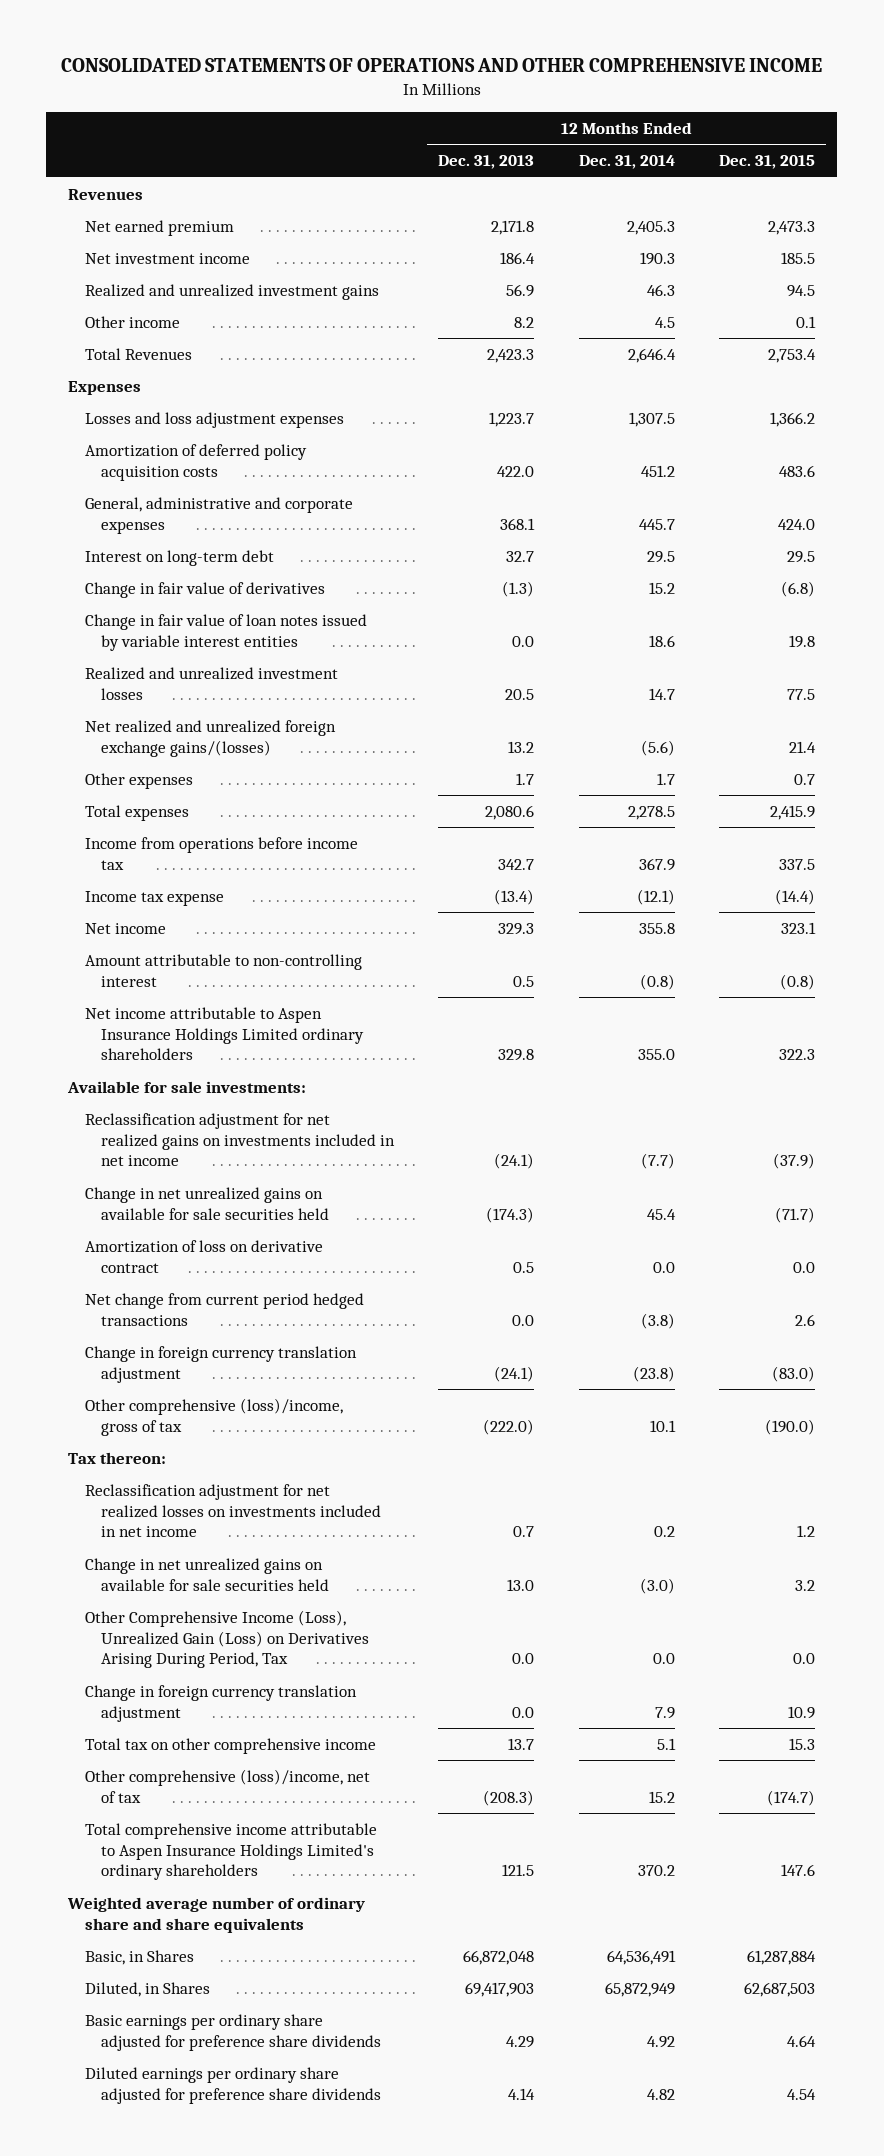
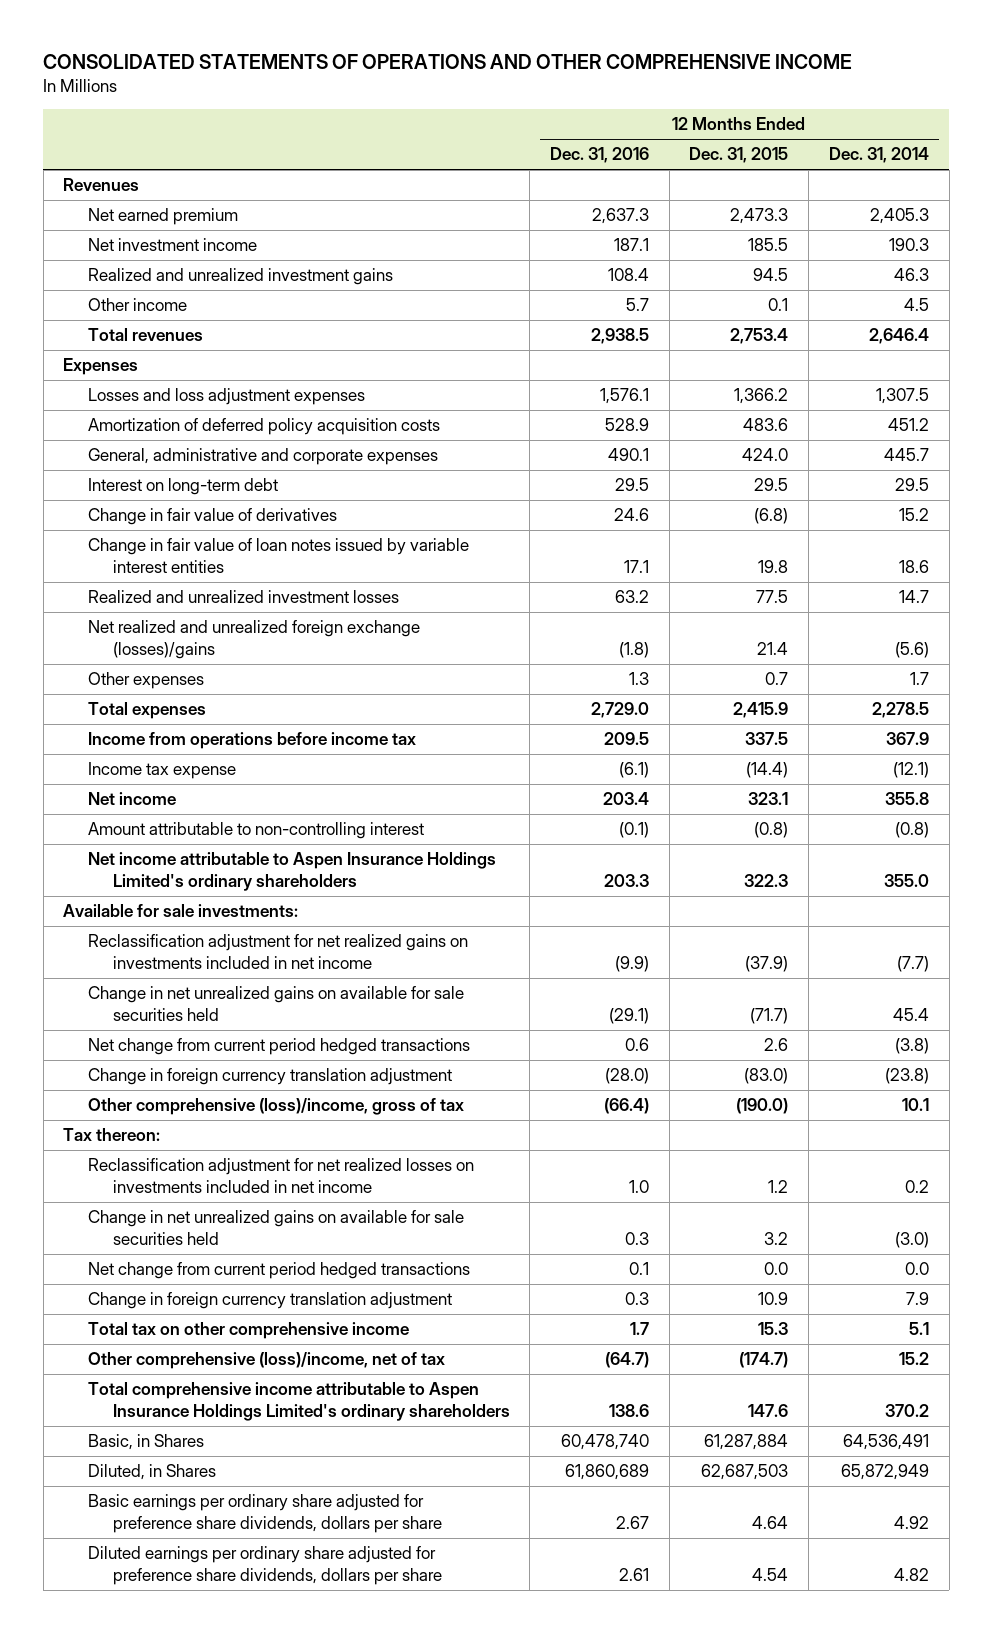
[438,155,535,170] Dec. 31, 2013 -> none
none -> [549,147,649,164] Dec. 31, 2016
[84,347,192,360] Total Revenues -> [87,328,203,342] Total revenues
[84,719,336,757] Net realized and unrealized foreign exchange gains/(losses) -> [87,620,420,659] Net realized and unrealized foreign exchange (losses)/gains
[84,1006,364,1061] Net income attributable to Aspen Insurance Holdings Limited ordinary shareholders -> [87,852,496,891] Net income attributable to Aspen Insurance Holdings Limited's ordinary shareholders
[84,1239,323,1273] Amortization of loss on derivative contract -> none
[84,1609,369,1669] Other Comprehensive Income (Loss), Unrealized Gain (Loss) on Derivatives Arising During Period, Tax -> [87,1262,470,1280] Net change from current period hedged transactions
[67,1896,366,1933] Weighted average number of ordinary share and share equivalents -> none
[84,2013,381,2051] Basic earnings per ordinary share adjusted for preference share dividends -> [87,1494,442,1533] Basic earnings per ordinary share adjusted for preference share dividends, dollars per share
[84,2066,381,2104] Diluted earnings per ordinary share adjusted for preference share dividends -> [87,1546,442,1585] Diluted earnings per ordinary share adjusted for preference share dividends, dollars per share

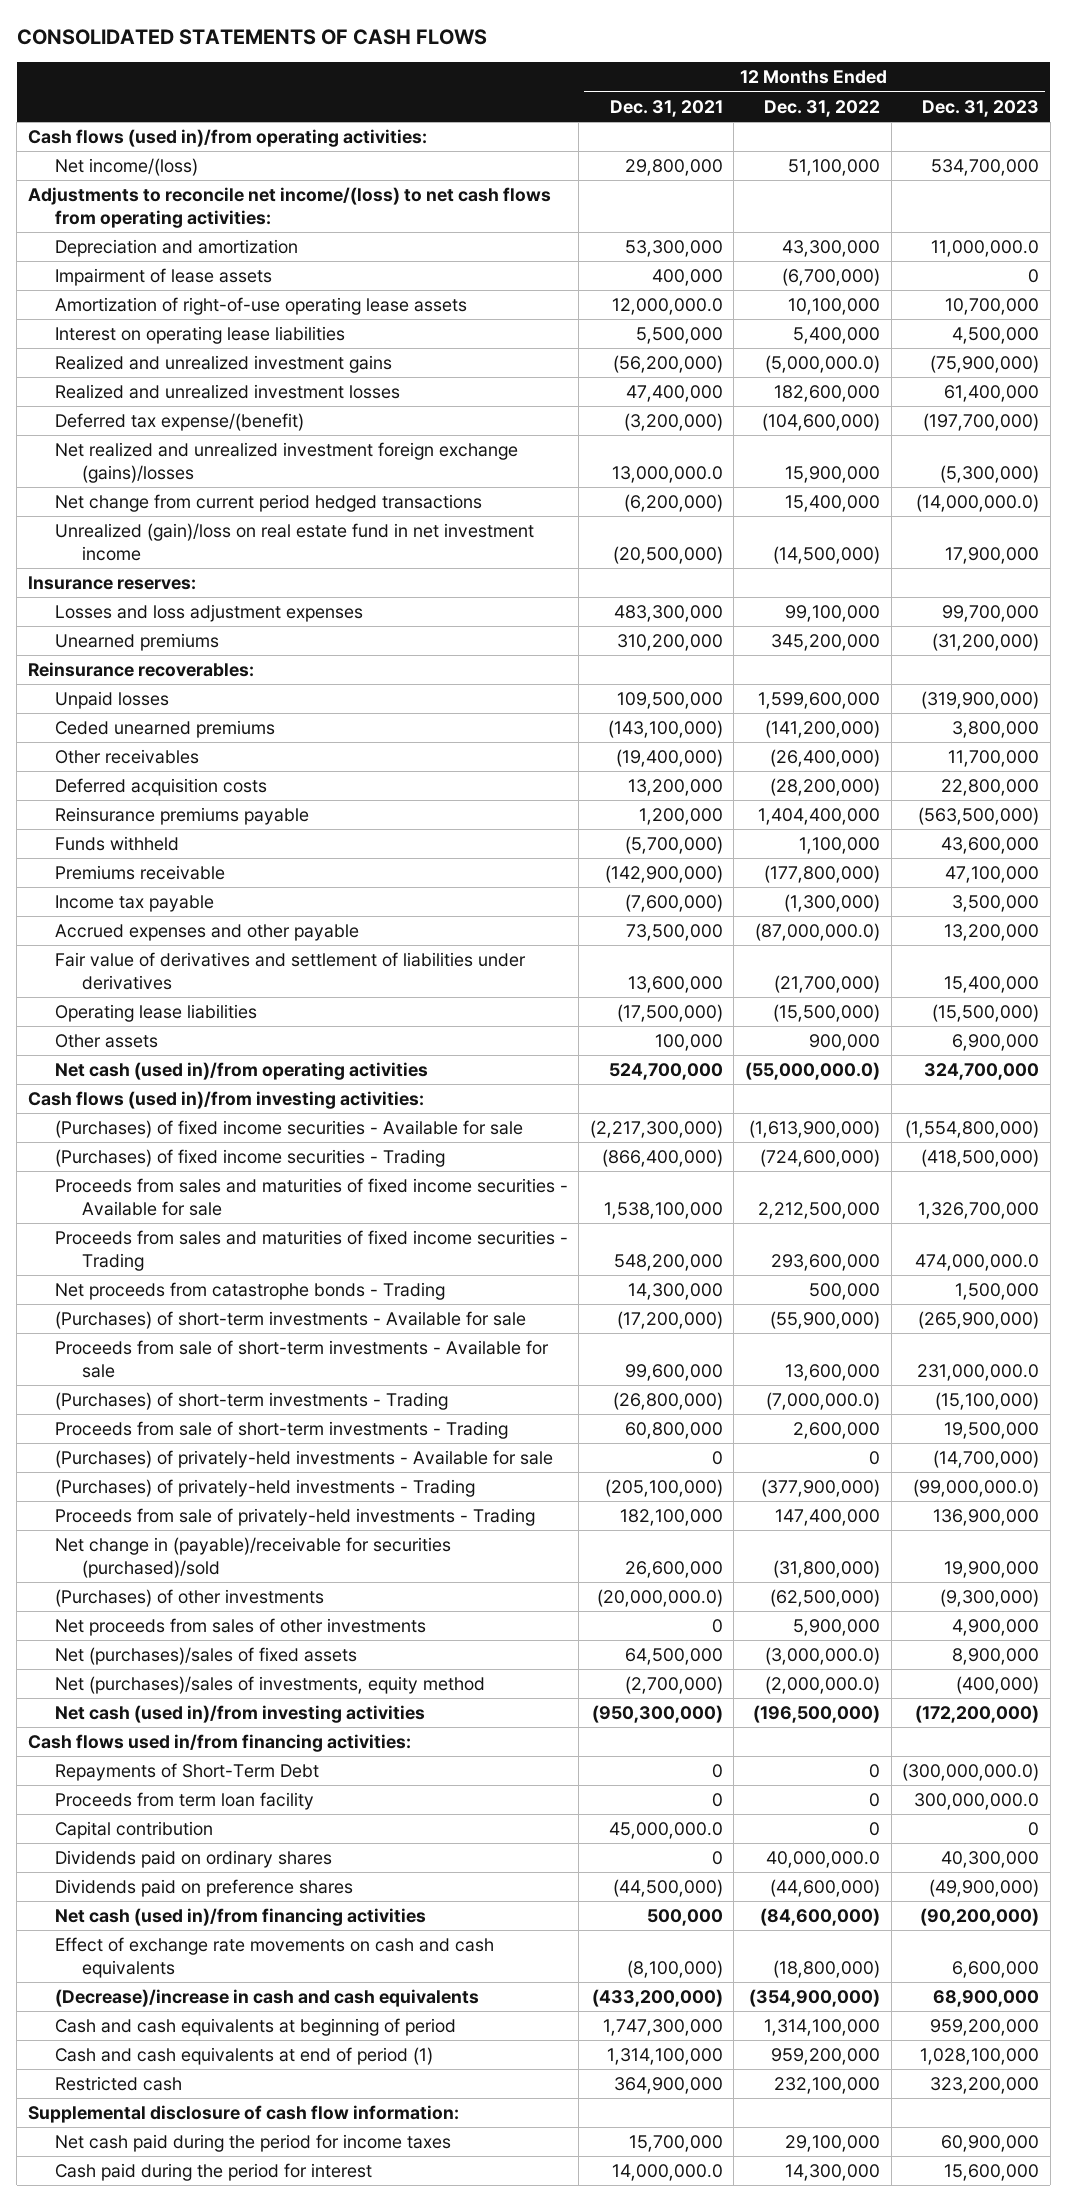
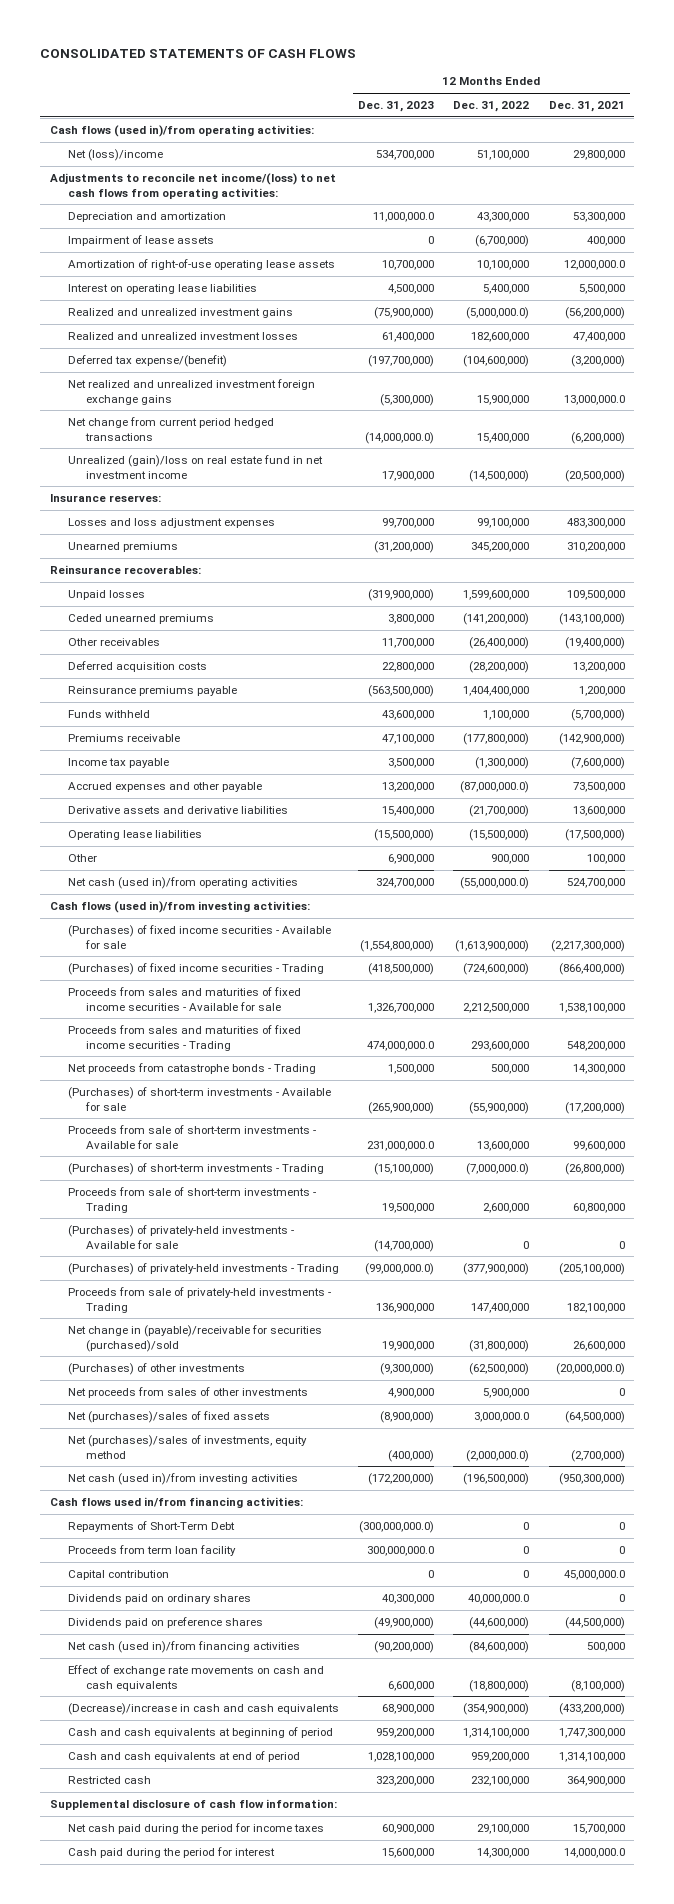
[54,158,198,177] Net income/(loss) -> [67,148,163,161] Net (loss)/income
[54,442,518,484] Net realized and unrealized investment foreign exchange (gains)/losses -> [67,378,315,405] Net realized and unrealized investment foreign exchange gains
[54,952,526,991] Fair value of derivatives and settlement of liabilities under derivatives -> [67,805,288,814] Derivative assets and derivative liabilities
[54,1034,158,1049] Other assets -> [67,853,97,862] Other
[624,1648,723,1666] 64,500,000 -> [564,1410,625,1423] (64,500,000)
[764,1647,880,1666] (3,000,000.0) -> [474,1411,530,1422] 3,000,000.0
[952,1648,1040,1666] 8,900,000 -> [380,1410,435,1423] (8,900,000)
[54,2047,433,2066] Cash and cash equivalents at end of period (1) -> [67,1750,300,1762] Cash and cash equivalents at end of period

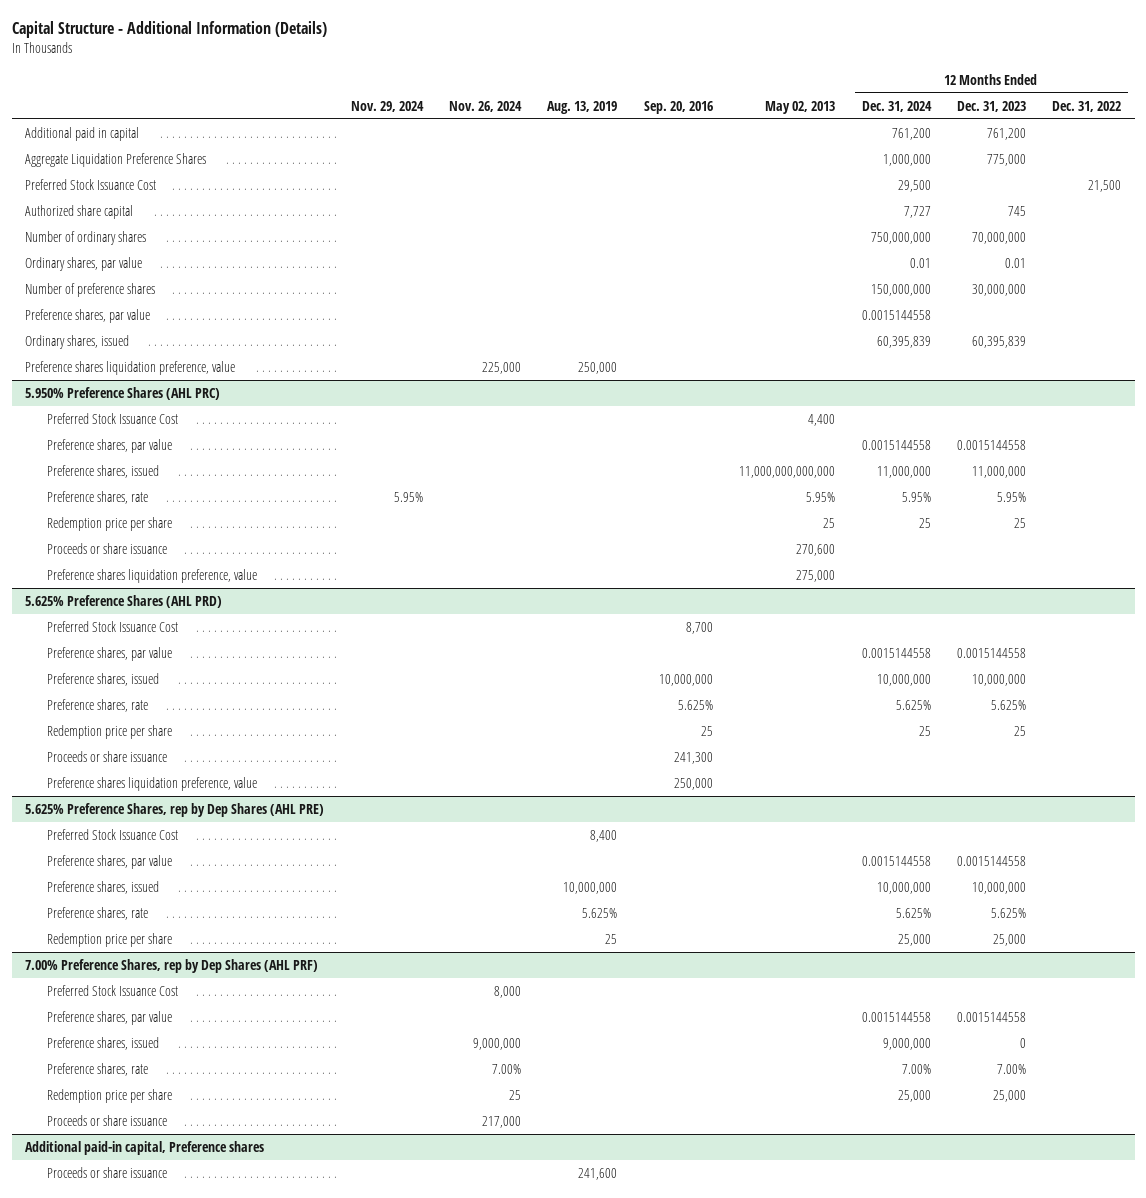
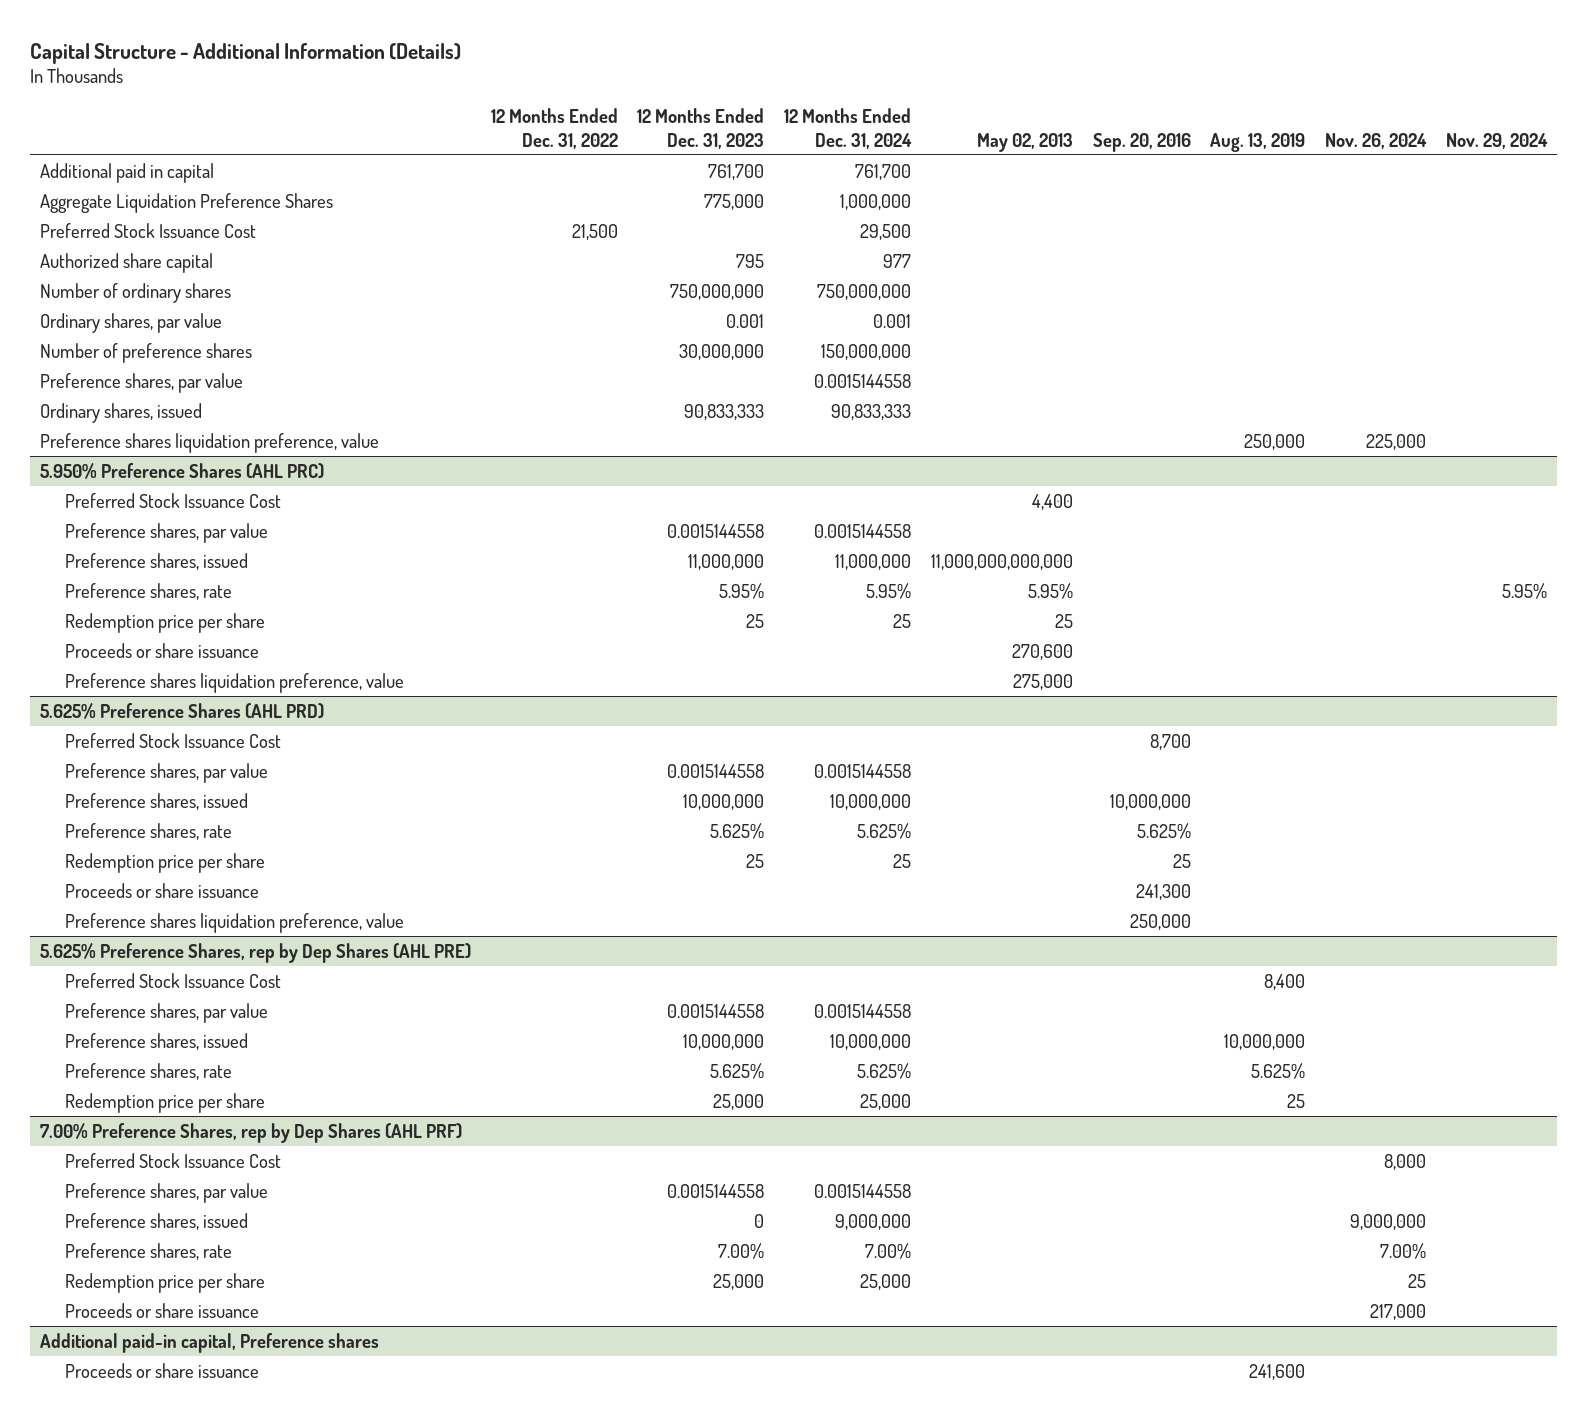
[891,128,931,141] 761,200 -> [855,163,912,180] 761,700
[986,128,1026,141] 761,200 -> [708,163,765,180] 761,700
[903,206,931,219] 7,727 -> [883,253,912,268] 977
[1007,206,1026,217] 745 -> [736,253,765,268] 795
[971,232,1026,245] 70,000,000 -> [670,283,765,300] 750,000,000
[909,258,931,269] 0.01 -> [873,313,912,328] 0.001
[1004,258,1026,269] 0.01 -> [726,313,765,328] 0.001
[876,336,931,349] 60,395,839 -> [831,403,912,420] 90,833,333
[971,336,1026,349] 60,395,839 -> [684,403,765,420] 90,833,333

